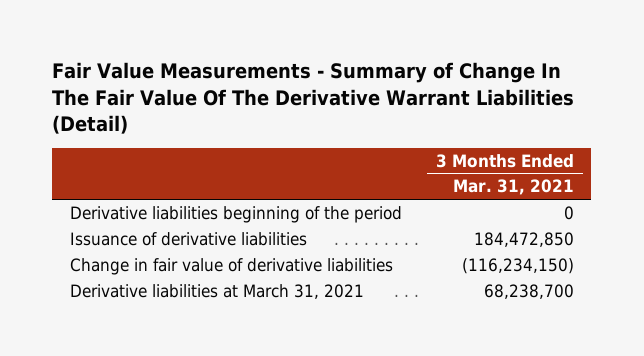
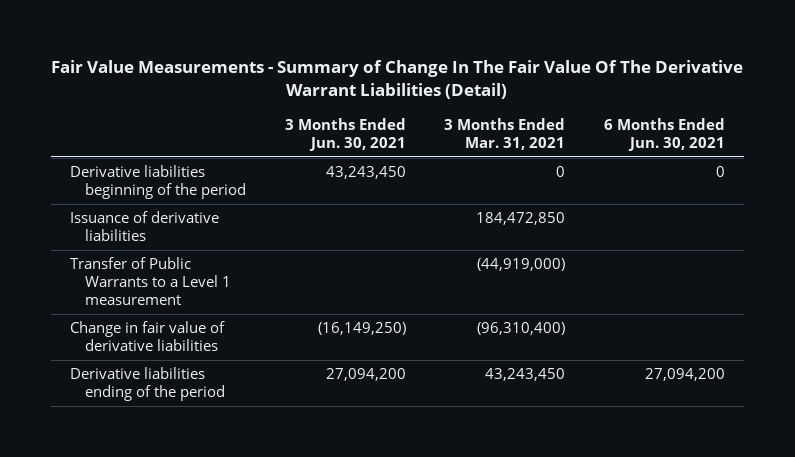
none -> [284,117,406,151] 3 Months Ended Jun. 30, 2021
none -> [603,117,725,151] 6 Months Ended Jun. 30, 2021
none -> [69,257,232,306] Transfer of Public Warrants to a Level 1 measurement
[462,258,575,275] (116,234,150) -> [477,322,566,336] (96,310,400)
[69,284,364,300] Derivative liabilities at March 31, 2021 -> [69,367,226,402] Derivative liabilities ending of the period
[484,284,575,300] 68,238,700 -> [485,368,566,382] 43,243,450

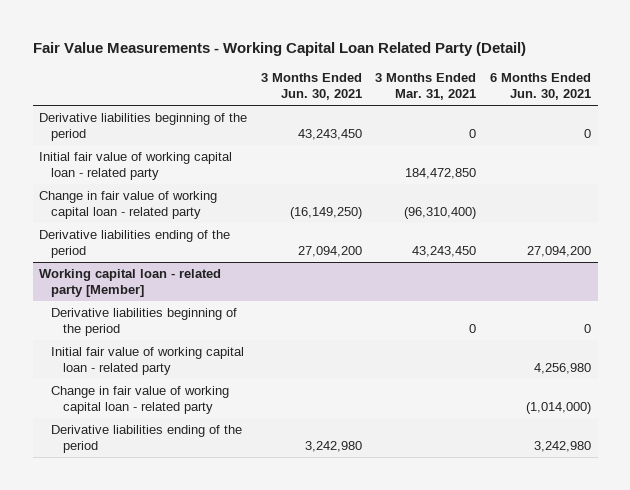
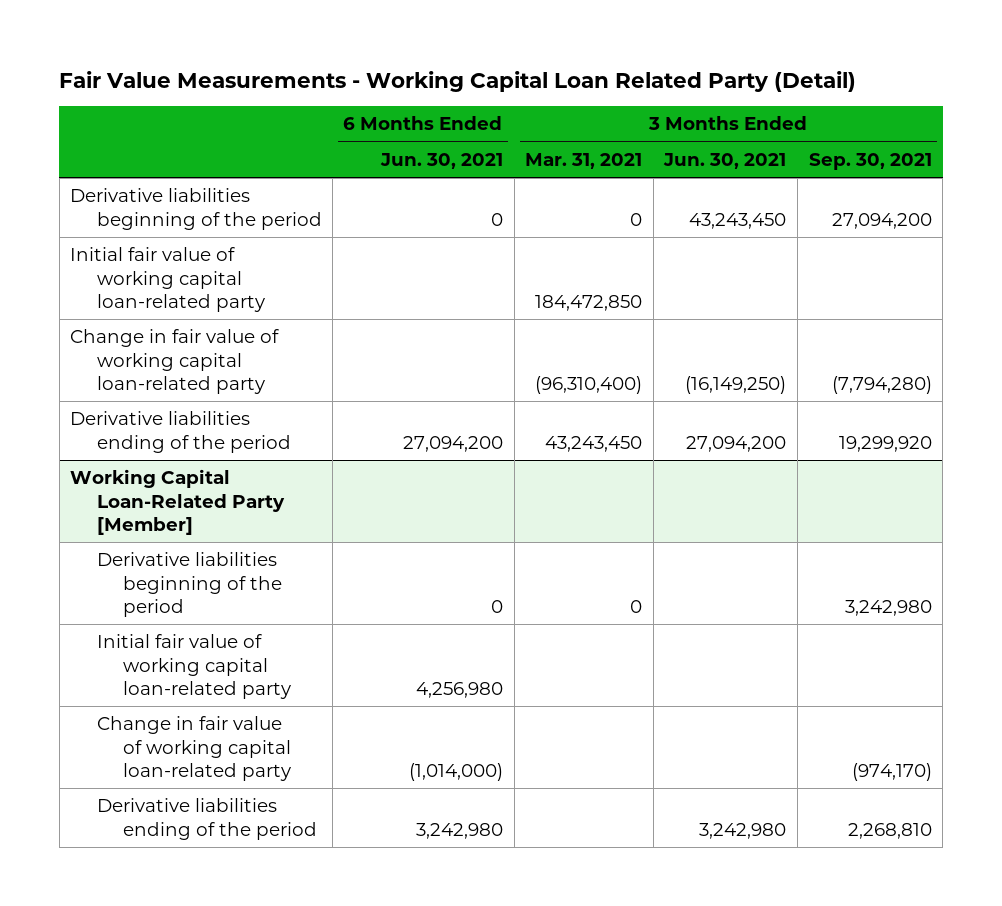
none -> [808,152,932,170] Sep. 30, 2021
[39,152,233,181] Initial fair value of working capital loan - related party -> [70,247,265,313] Initial fair value of working capital loan-related party
[39,191,218,220] Change in fair value of working capital loan - related party -> [70,329,280,395] Change in fair value of working capital loan-related party
[39,269,222,298] Working capital loan - related party [Member] -> [70,469,285,536] Working Capital Loan-Related Party [Member]
[51,347,245,376] Initial fair value of working capital loan - related party -> [96,634,292,700] Initial fair value of working capital loan-related party
[51,386,230,415] Change in fair value of working capital loan - related party -> [96,716,292,782] Change in fair value of working capital loan-related party

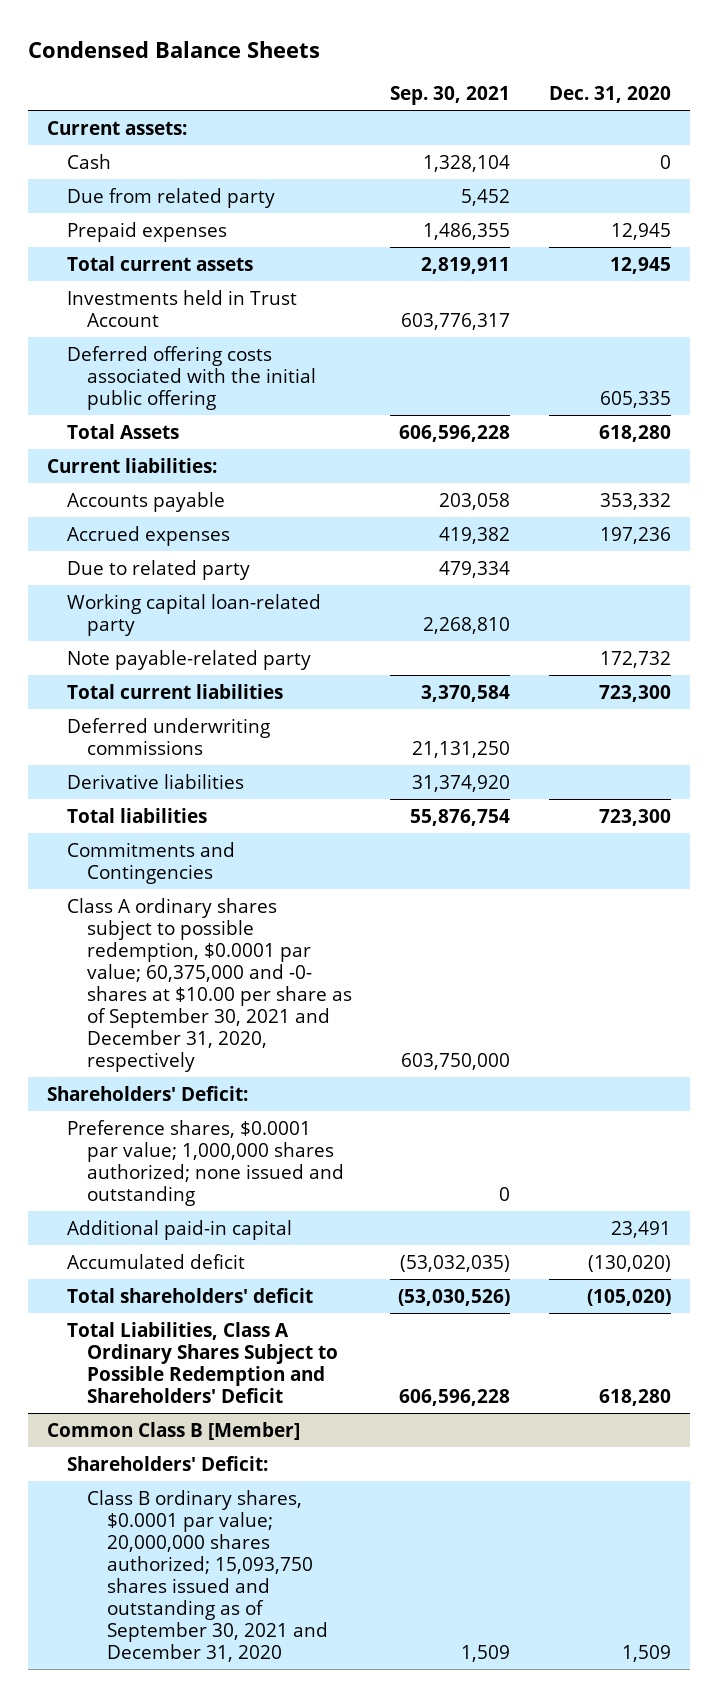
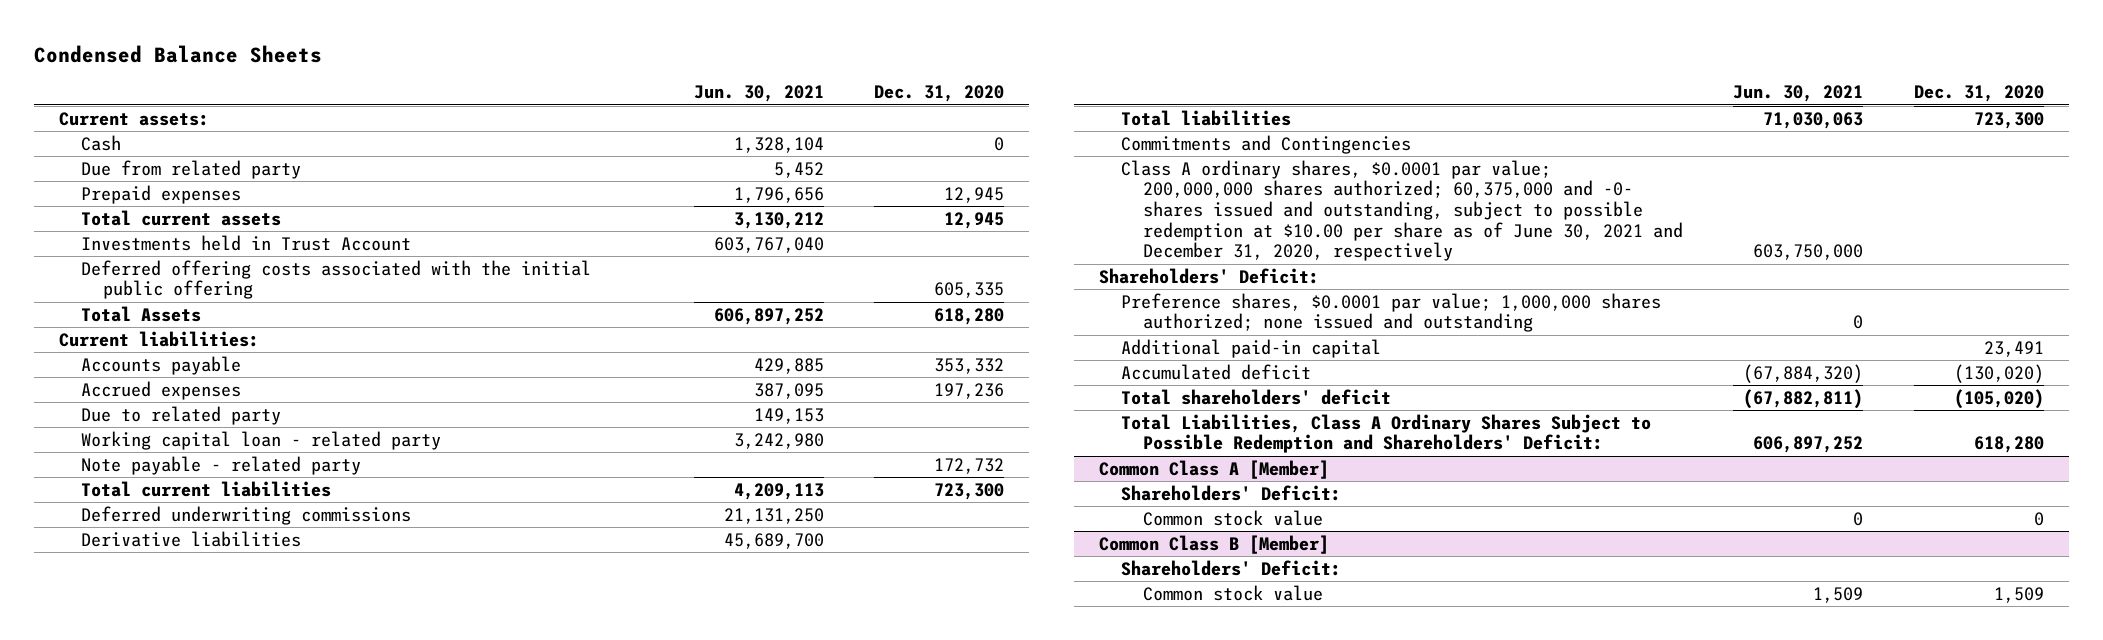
[390,86,511,106] Sep. 30, 2021 -> none
none -> [693,85,824,103] Jun. 30, 2021
[67,593,322,636] Working capital loan-related party -> [81,430,442,450] Working capital loan - related party
[67,649,312,670] Note payable-related party -> [81,455,362,475] Note payable - related party
[67,897,352,1073] Class A ordinary shares subject to possible redemption, $0.0001 par value; 60,375,000 and -0- shares at $10.00 per share as of September 30, 2021 and December 31, 2020, respectively -> [1120,159,1684,262] Class A ordinary shares, $0.0001 par value; 200,000,000 shares authorized; 60,375,000 and -0- shares issued and outstanding, subject to possible redemption at $10.00 per share as of June 30, 2021 and December 31, 2020, respectively
[67,1321,338,1403] Total Liabilities, Class A Ordinary Shares Subject to Possible Redemption and Shareholders' Deficit -> [1120,413,1651,454] Total Liabilities, Class A Ordinary Shares Subject to Possible Redemption and Shareholders' Deficit:
none -> [1098,459,1329,479] Common Class A [Member]
none -> [1120,484,1341,501] Shareholders' Deficit:
none -> [1143,509,1324,526] Common stock value
[86,1489,328,1663] Class B ordinary shares, $0.0001 par value; 20,000,000 shares authorized; 15,093,750 shares issued and outstanding as of September 30, 2021 and December 31, 2020 -> [1143,584,1324,601] Common stock value

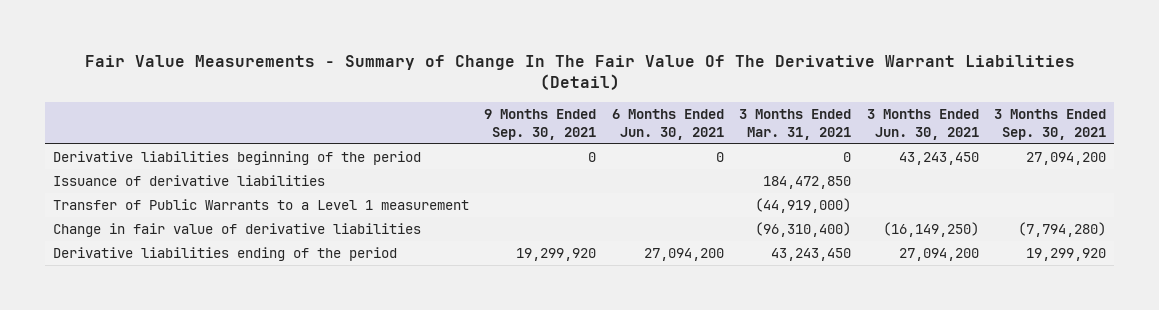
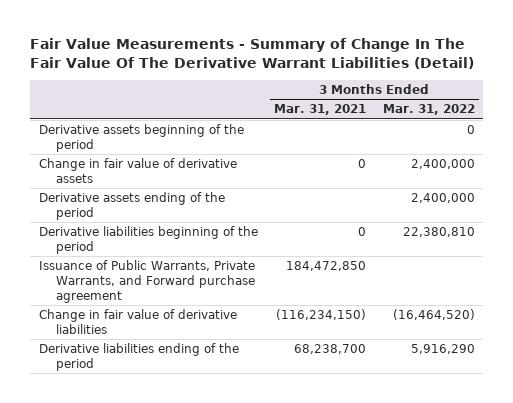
[484,109,597,140] 9 Months Ended Sep. 30, 2021 -> none
[611,109,724,140] 6 Months Ended Jun. 30, 2021 -> none
[866,109,979,140] 3 Months Ended Jun. 30, 2021 -> none
[994,109,1107,140] 3 Months Ended Sep. 30, 2021 -> none
none -> [382,104,475,116] Mar. 31, 2022
none -> [38,123,244,152] Derivative assets beginning of the period
none -> [38,157,237,183] Change in fair value of derivative assets
none -> [38,191,225,220] Derivative assets ending of the period
[52,199,469,211] Transfer of Public Warrants to a Level 1 measurement -> none
[52,175,325,187] Issuance of derivative liabilities -> [38,259,255,303] Issuance of Public Warrants, Private Warrants, and Forward purchase agreement
[755,222,852,238] (96,310,400) -> [276,308,367,320] (116,234,150)
[771,248,852,262] 43,243,450 -> [294,343,367,354] 68,238,700

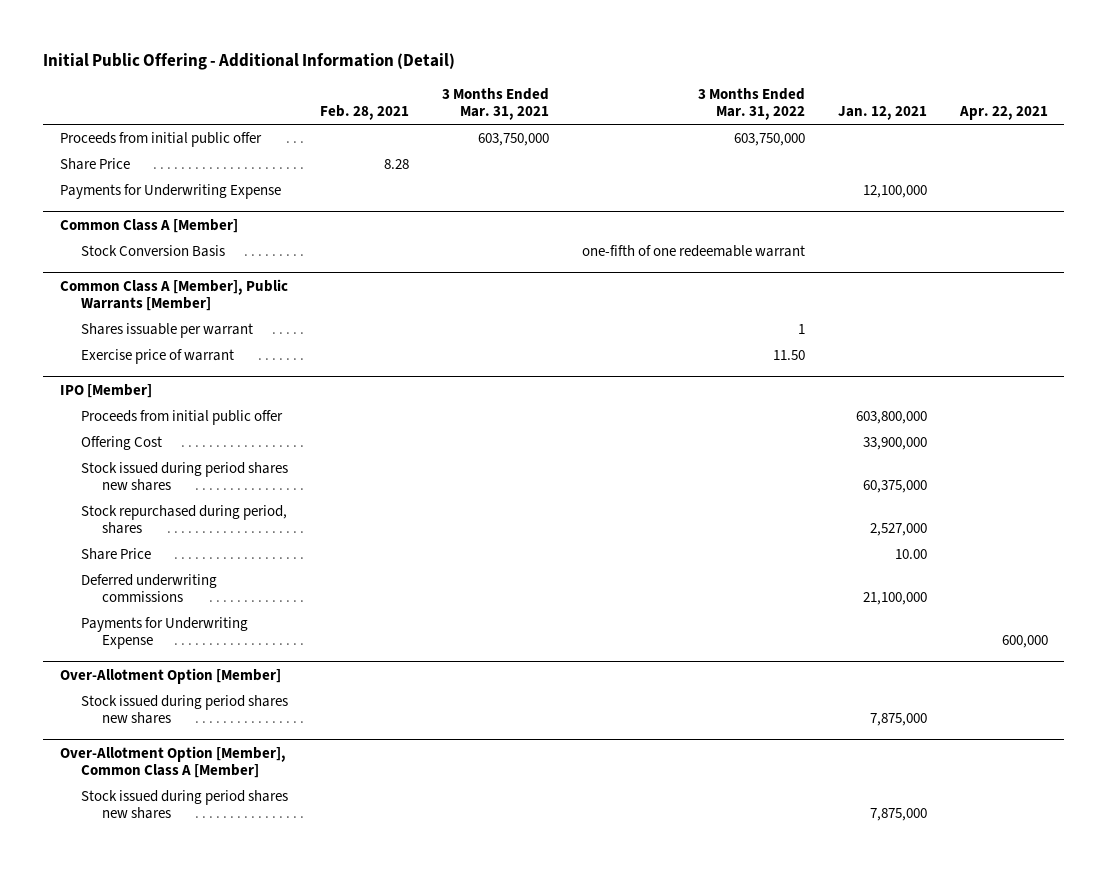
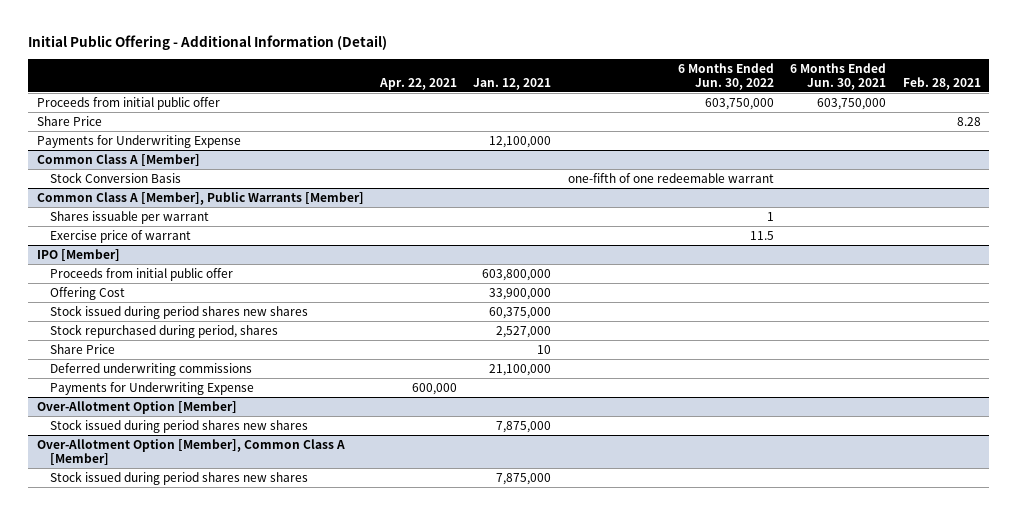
[442,87,550,121] 3 Months Ended Mar. 31, 2021 -> none
[698,87,806,121] 3 Months Ended Mar. 31, 2022 -> none
none -> [677,62,774,90] 6 Months Ended Jun. 30, 2022
none -> [790,62,887,90] 6 Months Ended Jun. 30, 2021
[895,548,928,559] 10.00 -> [537,344,552,354] 10

